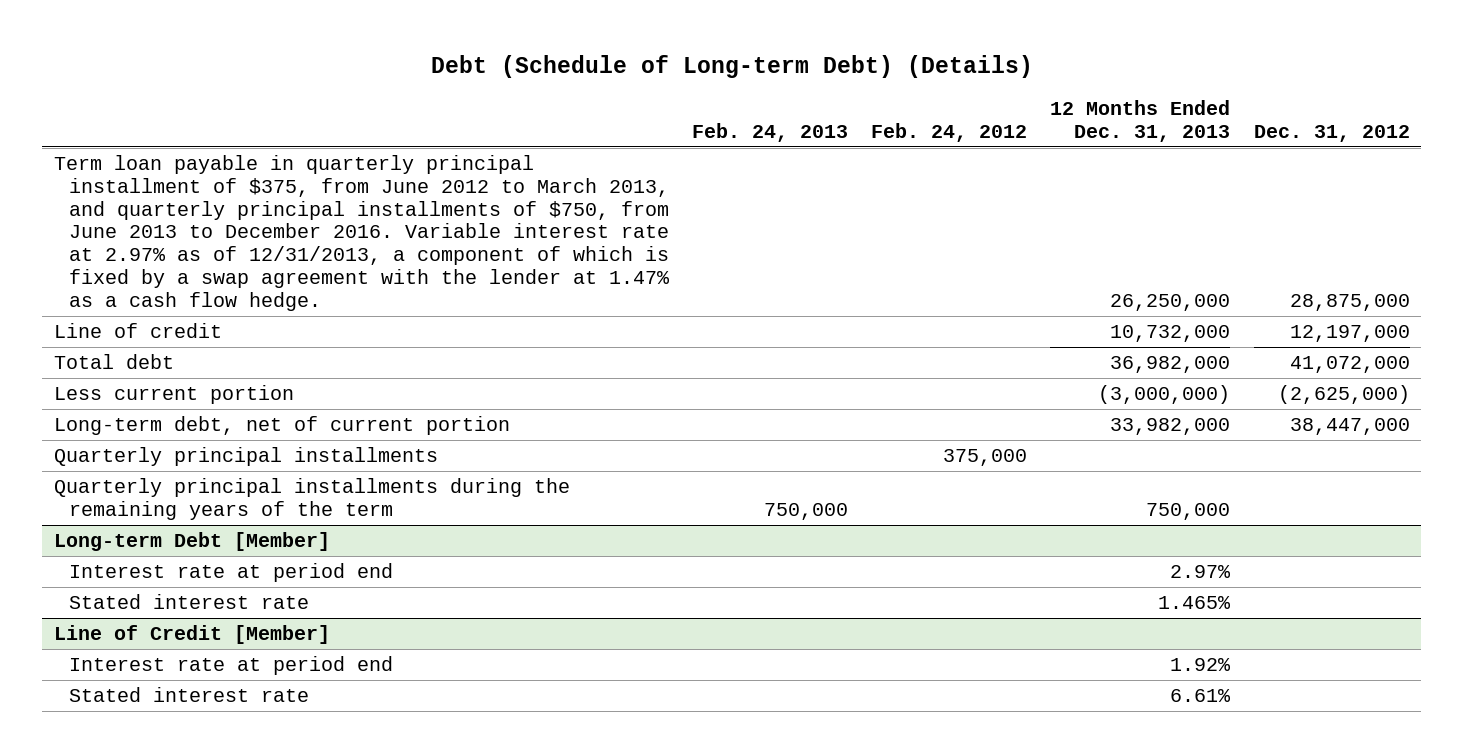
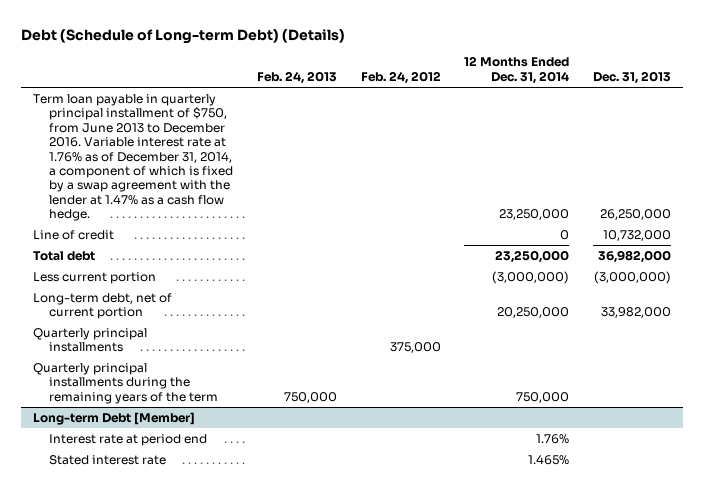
[1050,99,1231,142] 12 Months Ended Dec. 31, 2013 -> none
[1253,124,1410,142] Dec. 31, 2012 -> none
none -> [464,56,570,84] 12 Months Ended Dec. 31, 2014
none -> [593,70,672,84] Dec. 31, 2013
[53,155,670,311] Term loan payable in quarterly principal installment of $375, from June 2012 to March 2013, and quarterly principal installments of $750, from June 2013 to December 2016. Variable interest rate at 2.97% as of 12/31/2013, a component of which is fixed by a swap agreement with the lender at 1.47% as a cash flow hedge. -> [32,93,234,222] Term loan payable in quarterly principal installment of $750, from June 2013 to December 2016. Variable interest rate at 1.76% as of December 31, 2014, a component of which is fixed by a swap agreement with the lender at 1.47% as a cash flow hedge.
[53,625,330,645] Line of Credit [Member] -> none
[68,656,393,676] Interest rate at period end -> none
[68,687,309,703] Stated interest rate -> none

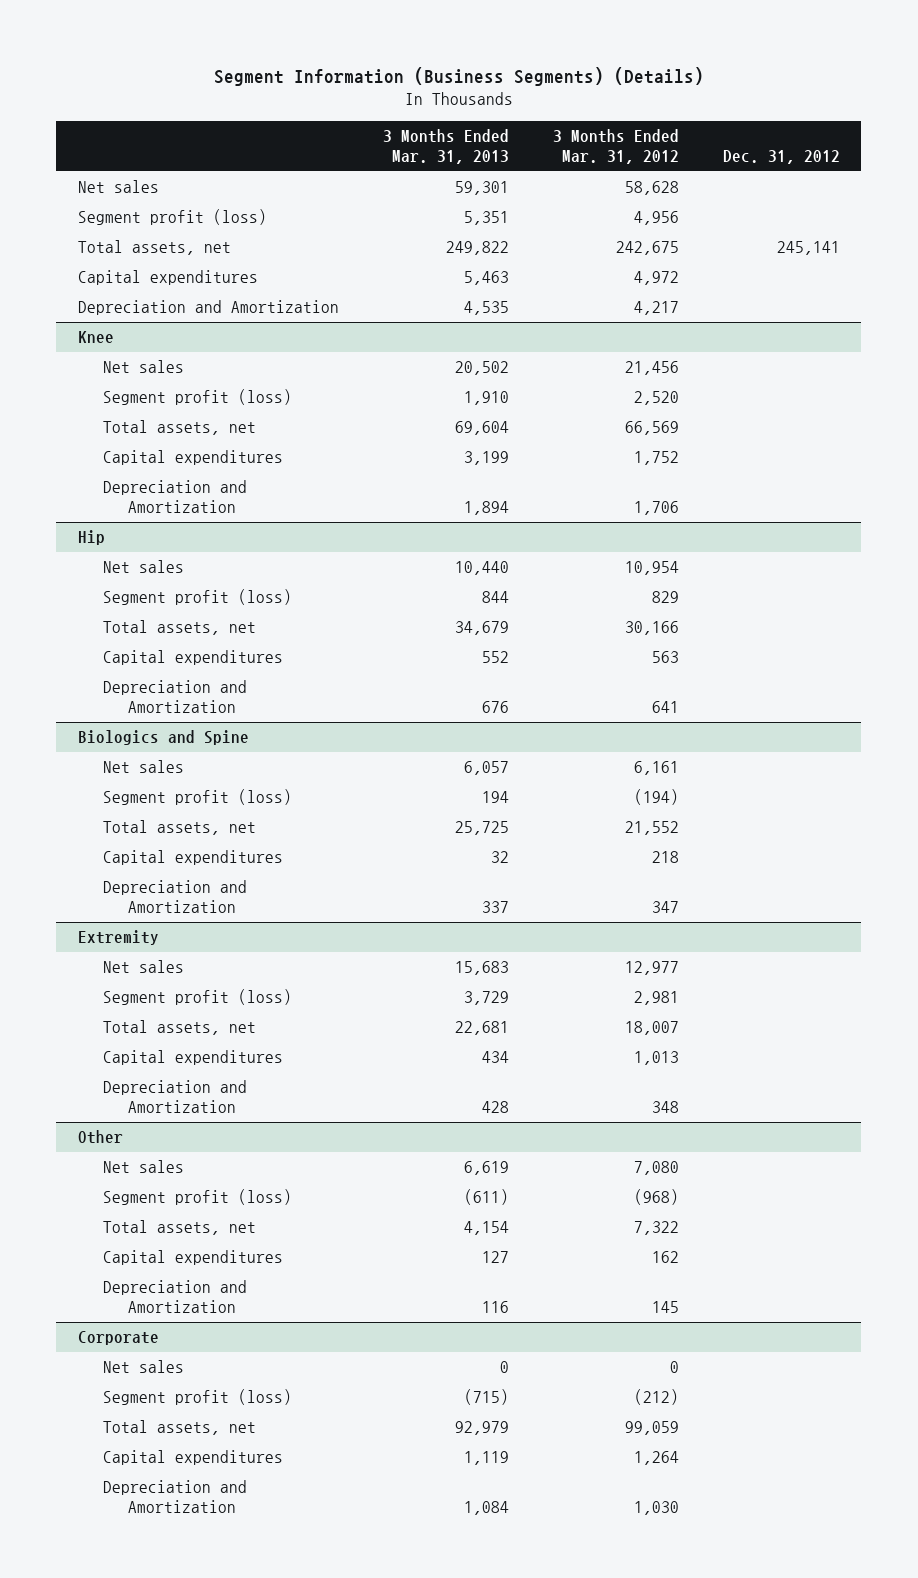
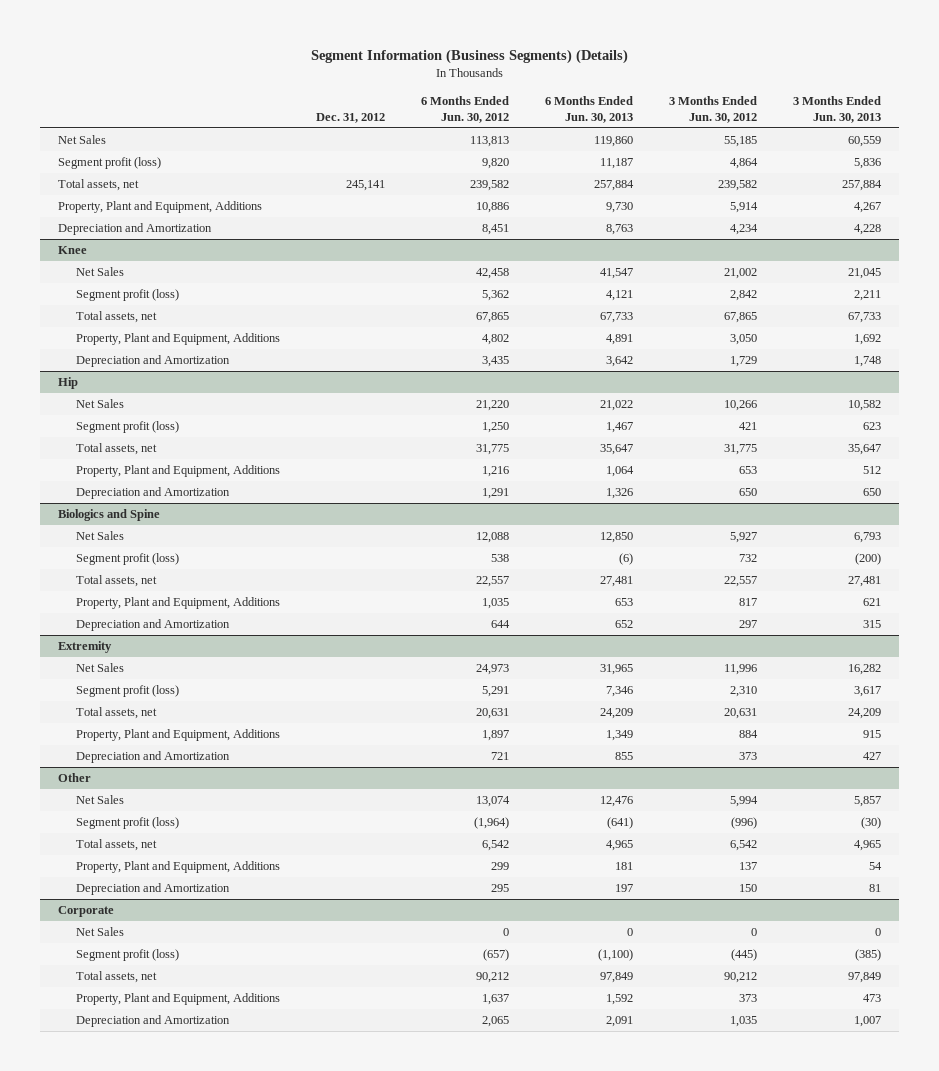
[382,129,509,165] 3 Months Ended Mar. 31, 2013 -> none
[552,129,679,165] 3 Months Ended Mar. 31, 2012 -> none
none -> [420,95,509,124] 6 Months Ended Jun. 30, 2012
none -> [544,95,633,124] 6 Months Ended Jun. 30, 2013
none -> [668,95,757,124] 3 Months Ended Jun. 30, 2012
none -> [792,95,881,124] 3 Months Ended Jun. 30, 2013
[78,180,160,194] Net sales -> [58,134,107,144] Net Sales
[78,270,259,286] Capital expenditures -> none
none -> [58,200,263,213] Property, Plant and Equipment, Additions
[103,360,185,374] Net sales -> [75,266,124,276] Net Sales
[103,450,284,466] Capital expenditures -> none
none -> [75,332,280,345] Property, Plant and Equipment, Additions
[103,560,185,574] Net sales -> [75,398,124,408] Net Sales
[103,650,284,666] Capital expenditures -> none
none -> [75,464,280,477] Property, Plant and Equipment, Additions
[103,760,185,774] Net sales -> [75,530,124,540] Net Sales
[103,850,284,866] Capital expenditures -> none
none -> [75,596,280,609] Property, Plant and Equipment, Additions
[103,960,185,974] Net sales -> [75,662,124,672] Net Sales
[103,1050,284,1066] Capital expenditures -> none
none -> [75,728,280,741] Property, Plant and Equipment, Additions
[103,1160,185,1174] Net sales -> [75,794,124,804] Net Sales
[103,1250,284,1266] Capital expenditures -> none
none -> [75,860,280,873] Property, Plant and Equipment, Additions
[103,1360,185,1374] Net sales -> [75,926,124,936] Net Sales
[103,1450,284,1466] Capital expenditures -> none
none -> [75,992,280,1005] Property, Plant and Equipment, Additions

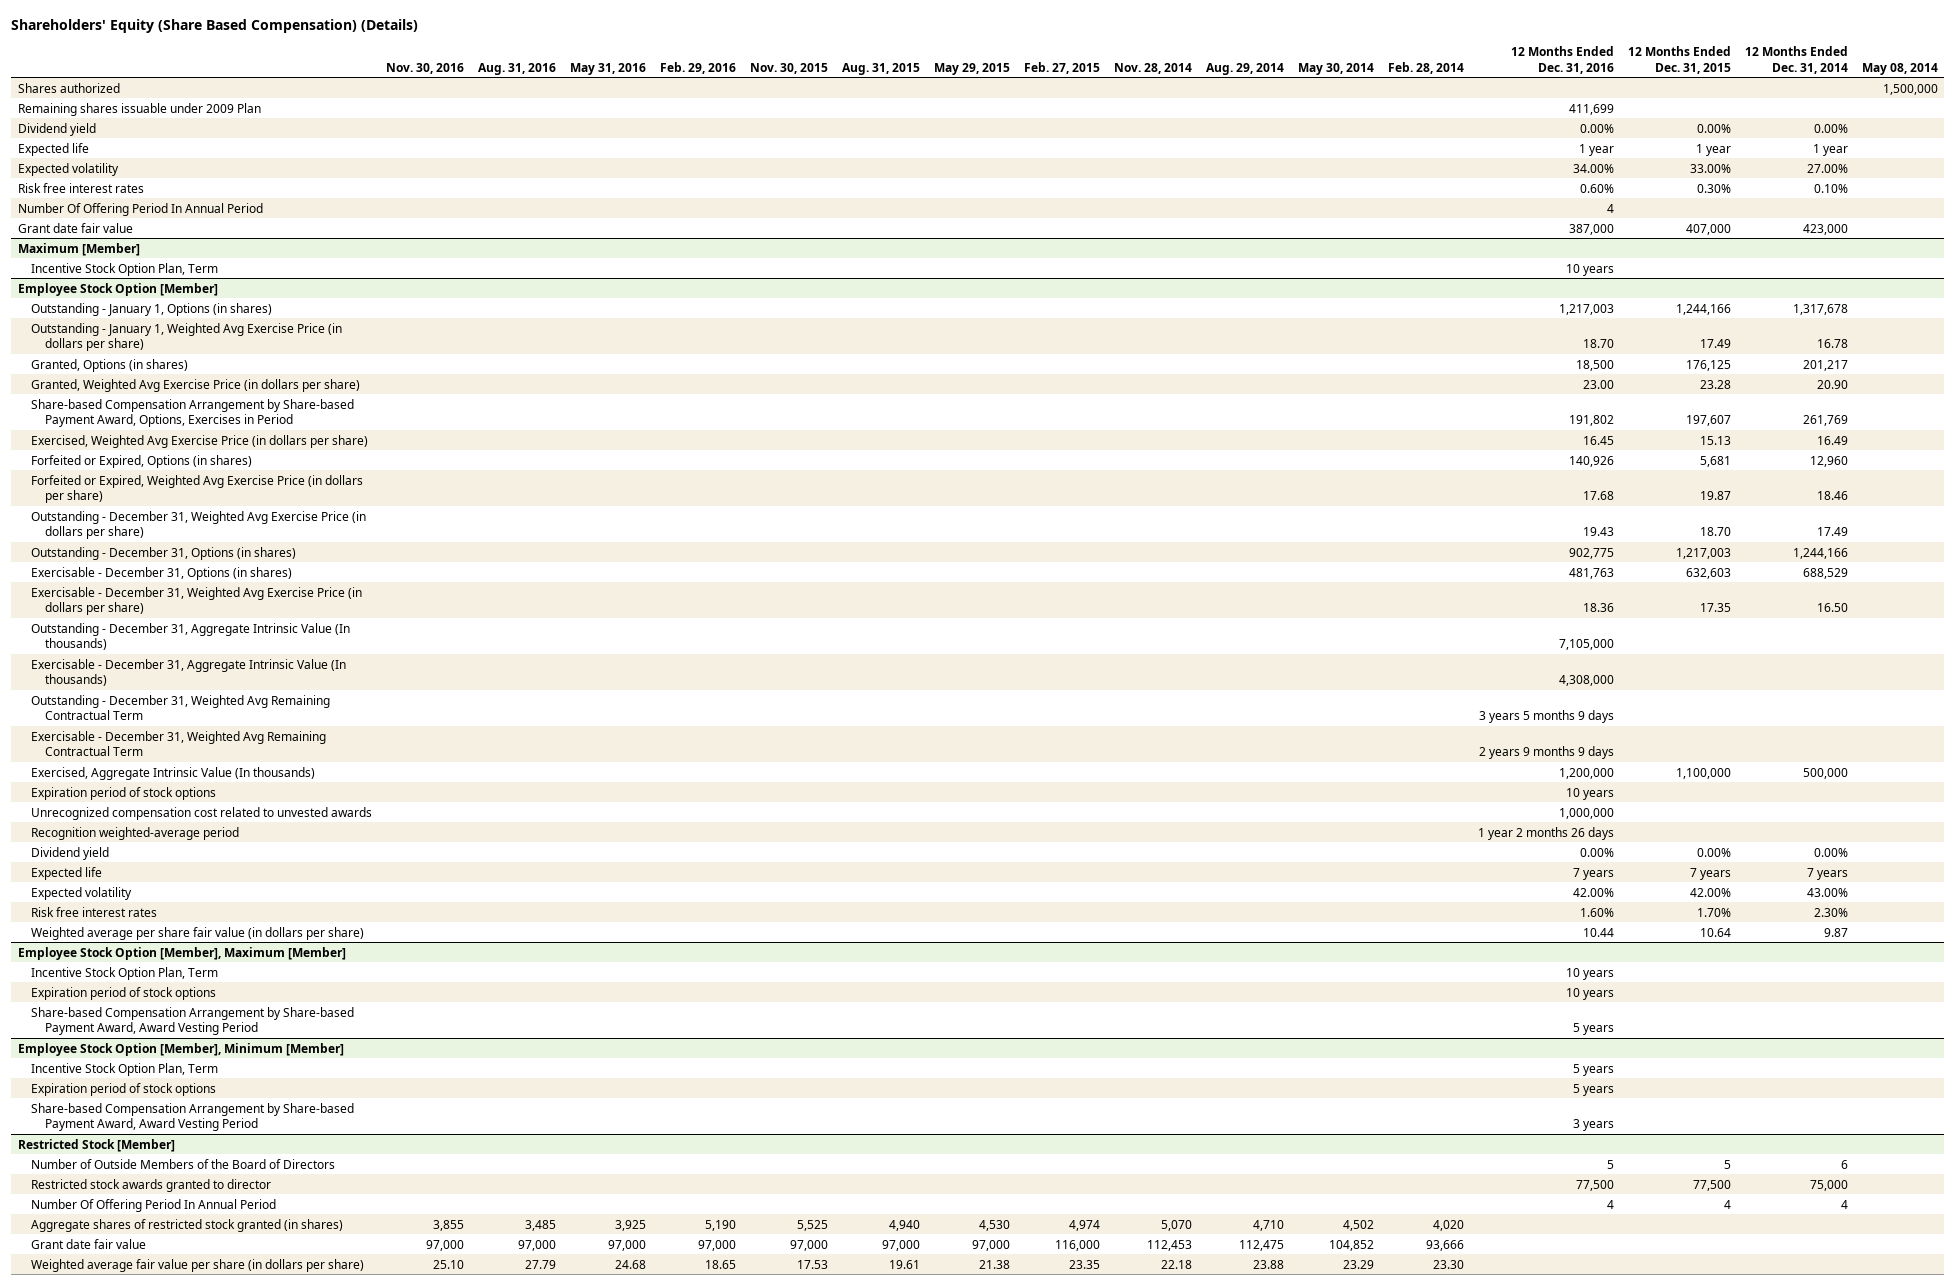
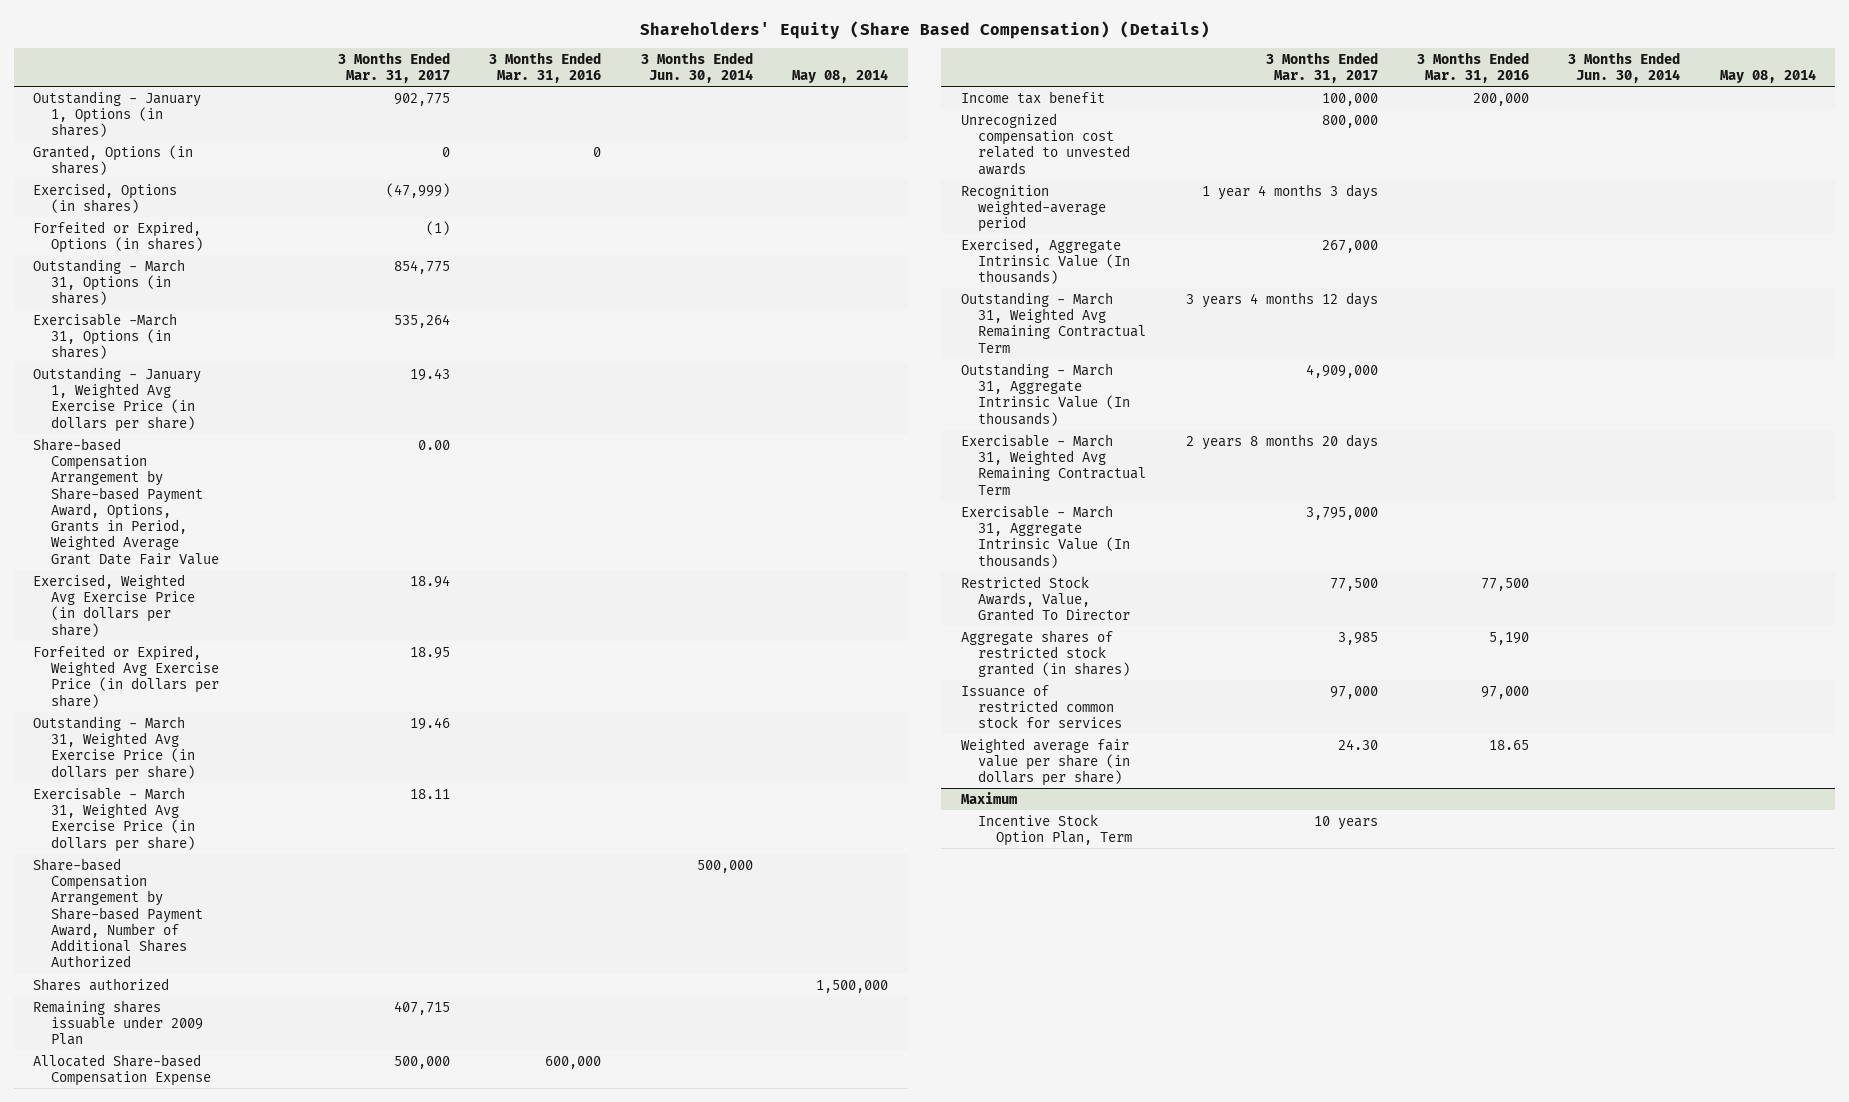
[386,62,465,74] Nov. 30, 2016 -> none
[478,62,557,75] Aug. 31, 2016 -> none
[570,62,647,75] May 31, 2016 -> none
[660,61,737,74] Feb. 29, 2016 -> none
[750,62,829,74] Nov. 30, 2015 -> none
[842,62,921,75] Aug. 31, 2015 -> none
[934,62,1011,75] May 29, 2015 -> none
[1023,61,1100,74] Feb. 27, 2015 -> none
[1113,62,1192,74] Nov. 28, 2014 -> none
[1205,62,1284,75] Aug. 29, 2014 -> none
[1297,62,1374,75] May 30, 2014 -> none
[1387,61,1464,74] Feb. 28, 2014 -> none
[1510,46,1614,74] 12 Months Ended Dec. 31, 2016 -> none
[1627,46,1731,74] 12 Months Ended Dec. 31, 2015 -> none
[1744,46,1848,74] 12 Months Ended Dec. 31, 2014 -> none
none -> [338,51,451,83] 3 Months Ended Mar. 31, 2017
none -> [489,51,602,83] 3 Months Ended Mar. 31, 2016
none -> [640,51,753,83] 3 Months Ended Jun. 30, 2014
none -> [33,90,202,138] Outstanding - January 1, Options (in shares)
none -> [33,144,194,175] Granted, Options (in shares)
none -> [33,182,178,213] Exercised, Options (in shares)
none -> [33,220,203,253] Forfeited or Expired, Options (in shares)
none -> [33,258,186,306] Outstanding - March 31, Options (in shares)
none -> [33,312,178,360] Exercisable -March 31, Options (in shares)
none -> [33,366,202,432] Outstanding - January 1, Weighted Avg Exercise Price (in dollars per share)
none -> [33,437,219,565] Share-based Compensation Arrangement by Share-based Payment Award, Options, Grants in Period, Weighted Average Grant Date Fair Value
none -> [33,573,195,637] Exercised, Weighted Avg Exercise Price (in dollars per share)
none -> [33,644,219,708] Forfeited or Expired, Weighted Avg Exercise Price (in dollars per share)
none -> [33,715,195,781] Outstanding - March 31, Weighted Avg Exercise Price (in dollars per share)
none -> [33,786,195,852] Exercisable - March 31, Weighted Avg Exercise Price (in dollars per share)
none -> [33,857,203,968] Share-based Compensation Arrangement by Share-based Payment Award, Number of Additional Shares Authorized
[17,122,96,136] Dividend yield -> none
[17,142,89,156] Expected life -> none
[17,162,119,176] Expected volatility -> none
[17,182,144,193] Risk free interest rates -> none
[17,202,263,216] Number Of Offering Period In Annual Period -> none
none -> [33,1053,211,1086] Allocated Share-based Compensation Expense
none -> [960,90,1105,104] Income tax benefit
none -> [960,112,1131,175] Unrecognized compensation cost related to unvested awards
none -> [960,184,1107,233] Recognition weighted-average period
none -> [960,237,1131,285] Exercised, Aggregate Intrinsic Value (In thousands)
none -> [960,291,1147,353] Outstanding - March 31, Weighted Avg Remaining Contractual Term
none -> [960,362,1131,426] Outstanding - March 31, Aggregate Intrinsic Value (In thousands)
none -> [960,433,1147,495] Exercisable - March 31, Weighted Avg Remaining Contractual Term
none -> [960,504,1131,568] Exercisable - March 31, Aggregate Intrinsic Value (In thousands)
none -> [960,575,1131,622] Restricted Stock Awards, Value, Granted To Director
none -> [960,629,1131,678] Aggregate shares of restricted stock granted (in shares)
[17,222,133,233] Grant date fair value -> [960,684,1123,729] Issuance of restricted common stock for services
none -> [960,737,1131,787] Weighted average fair value per share (in dollars per share)
[17,242,140,256] Maximum [Member] -> [960,791,1017,804] Maximum
[17,282,218,296] Employee Stock Option [Member] -> none
[31,302,273,316] Outstanding - January 1, Options (in shares) -> none
[31,322,343,351] Outstanding - January 1, Weighted Avg Exercise Price (in dollars per share) -> none
[31,358,189,372] Granted, Options (in shares) -> none
[31,378,361,392] Granted, Weighted Avg Exercise Price (in dollars per share) -> none
[31,398,355,427] Share-based Compensation Arrangement by Share-based Payment Award, Options, Exercises in Period -> none
[31,434,369,448] Exercised, Weighted Avg Exercise Price (in dollars per share) -> none
[31,454,253,468] Forfeited or Expired, Options (in shares) -> none
[31,474,364,503] Forfeited or Expired, Weighted Avg Exercise Price (in dollars per share) -> none
[31,510,367,539] Outstanding - December 31, Weighted Avg Exercise Price (in dollars per share) -> none
[31,546,297,560] Outstanding - December 31, Options (in shares) -> none
[31,566,293,580] Exercisable - December 31, Options (in shares) -> none
[31,586,363,615] Exercisable - December 31, Weighted Avg Exercise Price (in dollars per share) -> none
[31,622,351,650] Outstanding - December 31, Aggregate Intrinsic Value (In thousands) -> none
[31,658,347,686] Exercisable - December 31, Aggregate Intrinsic Value (In thousands) -> none
[31,694,331,720] Outstanding - December 31, Weighted Avg Remaining Contractual Term -> none
[31,730,327,756] Exercisable - December 31, Weighted Avg Remaining Contractual Term -> none
[31,766,316,780] Exercised, Aggregate Intrinsic Value (In thousands) -> none
[31,786,217,800] Expiration period of stock options -> none
[31,806,373,820] Unrecognized compensation cost related to unvested awards -> none
[31,826,240,840] Recognition weighted-average period -> none
[31,846,110,860] Dividend yield -> none
[31,866,103,880] Expected life -> none
[31,886,133,900] Expected volatility -> none
[31,906,158,917] Risk free interest rates -> none
[31,926,365,940] Weighted average per share fair value (in dollars per share) -> none
[17,946,346,960] Employee Stock Option [Member], Maximum [Member] -> none
[31,966,219,980] Incentive Stock Option Plan, Term -> none
[31,986,217,1000] Expiration period of stock options -> none
[31,1006,355,1035] Share-based Compensation Arrangement by Share-based Payment Award, Award Vesting Period -> none
[17,1042,344,1056] Employee Stock Option [Member], Minimum [Member] -> none
[31,1062,219,1076] Incentive Stock Option Plan, Term -> none
[31,1082,217,1096] Expiration period of stock options -> none
[31,1102,355,1131] Share-based Compensation Arrangement by Share-based Payment Award, Award Vesting Period -> none
[17,1138,175,1152] Restricted Stock [Member] -> none
[31,1158,336,1169] Number of Outside Members of the Board of Directors -> none
[31,1178,272,1192] Restricted stock awards granted to director -> none
[31,1198,277,1212] Number Of Offering Period In Annual Period -> none
[31,1218,344,1232] Aggregate shares of restricted stock granted (in shares) -> none
[31,1238,147,1249] Grant date fair value -> none
[31,1258,365,1272] Weighted average fair value per share (in dollars per share) -> none

